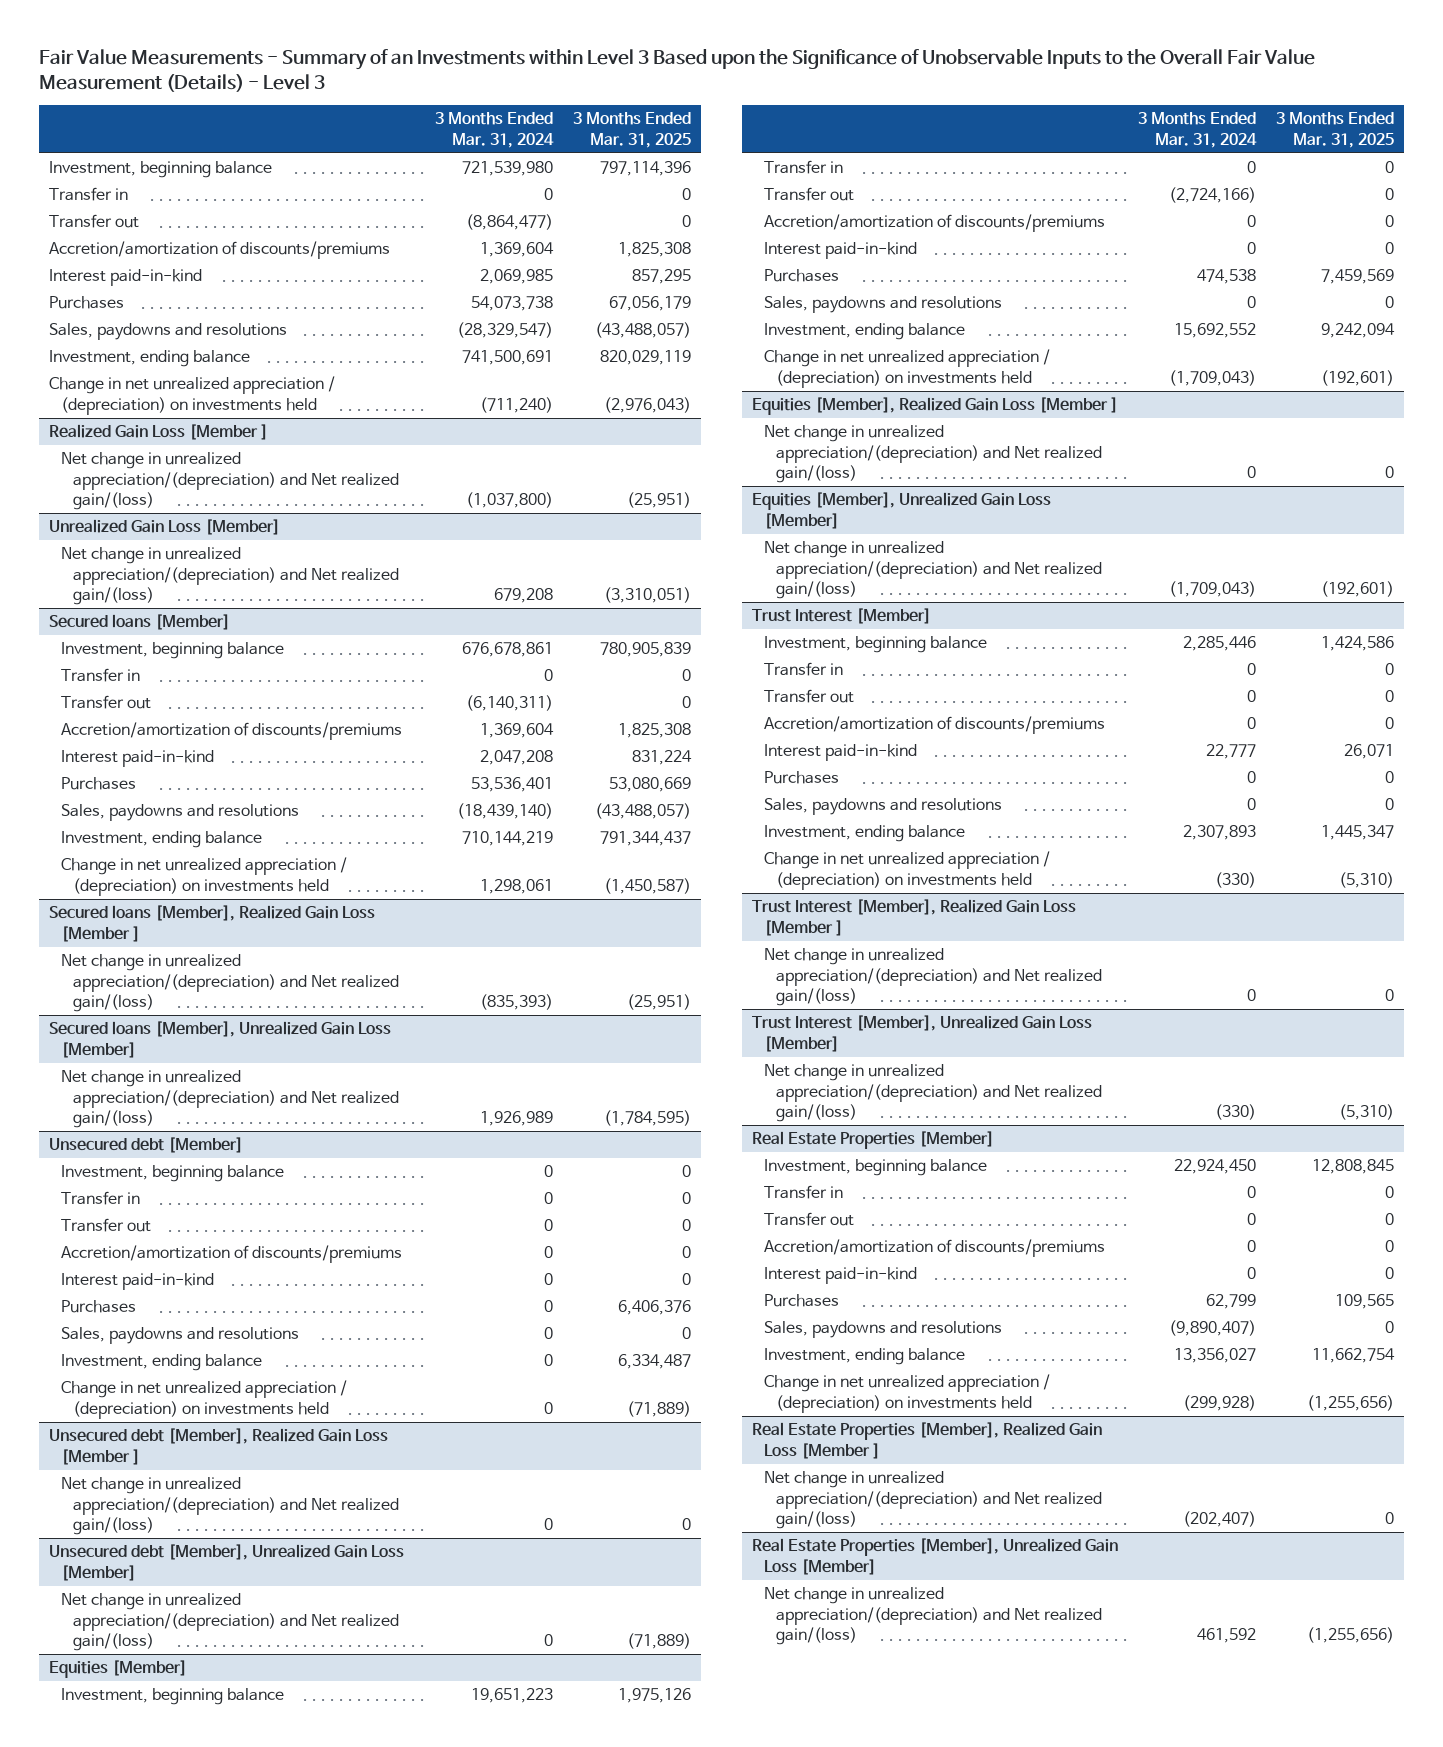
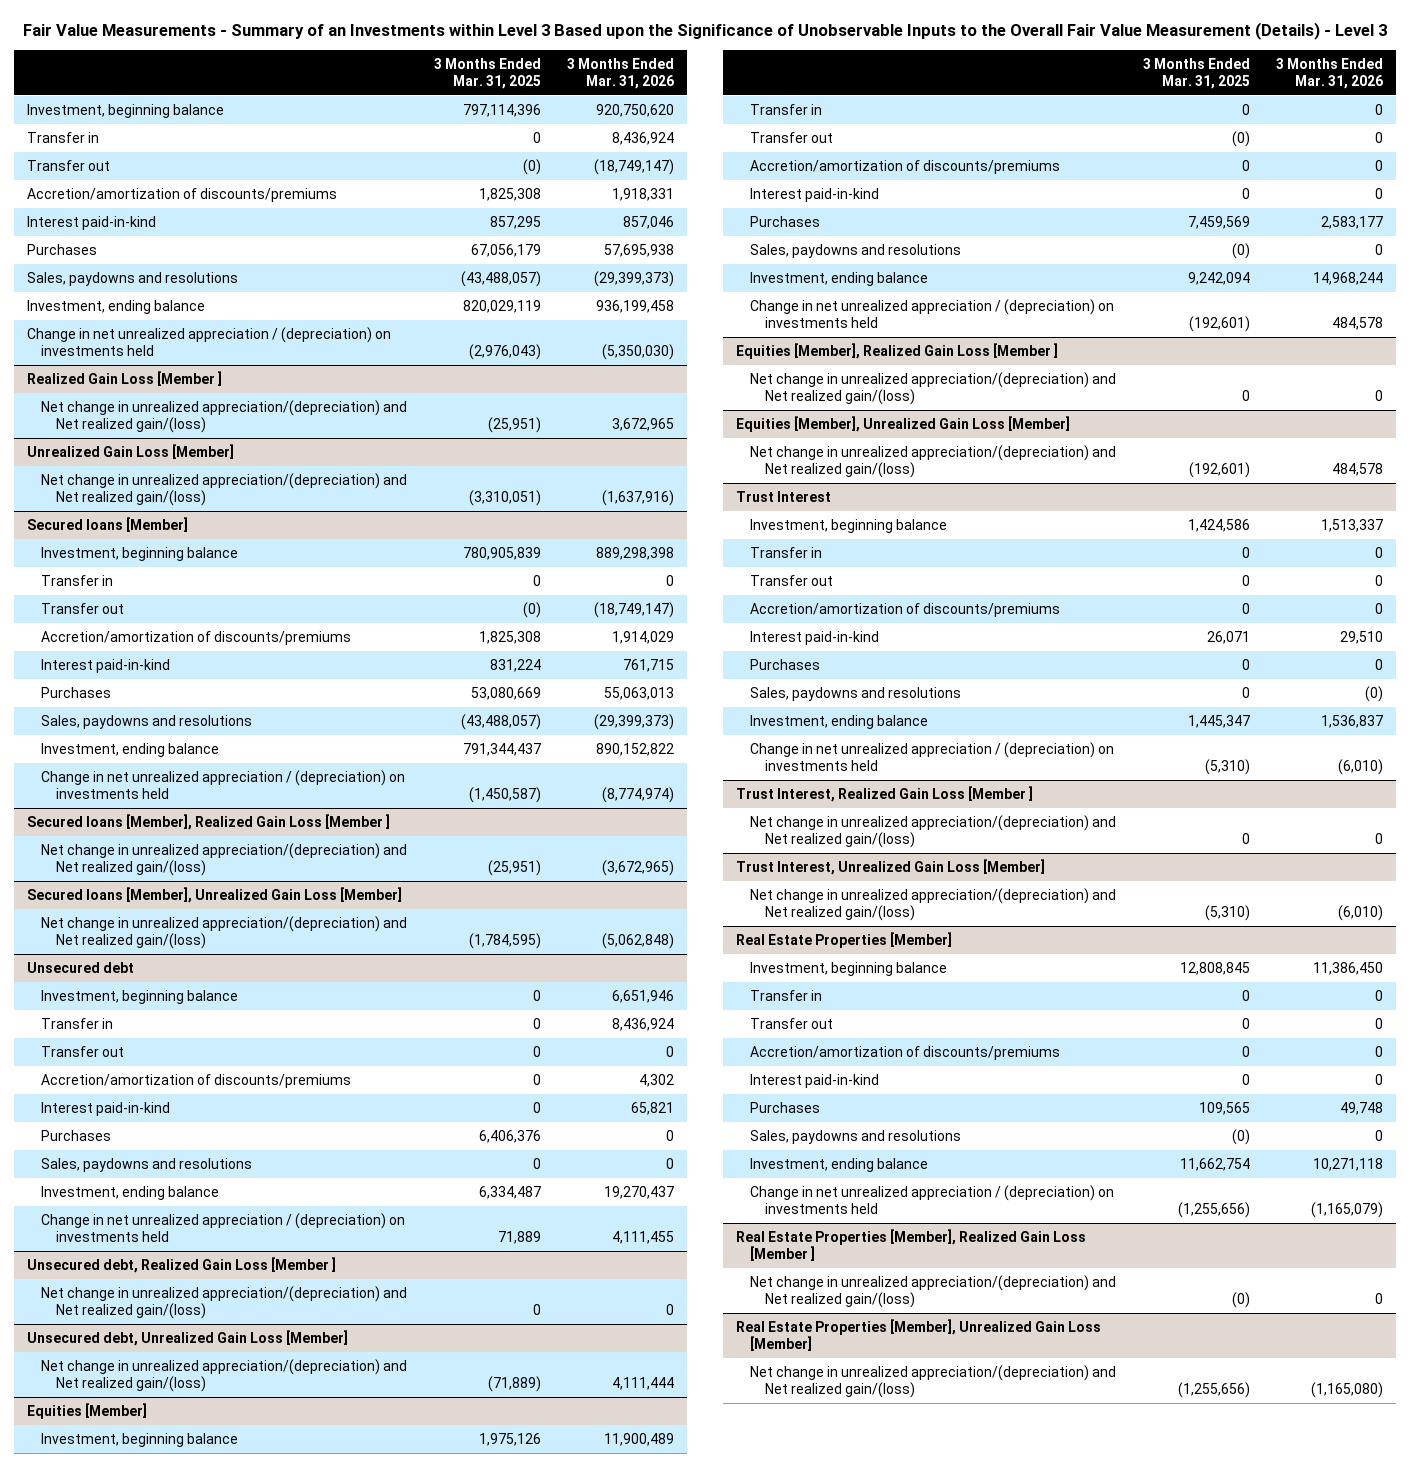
[435,112,555,148] 3 Months Ended Mar. 31, 2024 -> none
none -> [566,57,674,89] 3 Months Ended Mar. 31, 2026
[682,215,692,228] 0 -> [522,158,541,175] (0)
[682,696,692,709] 0 -> [522,601,541,618] (0)
[49,1137,244,1154] Unsecured debt [Member] -> [26,961,134,973] Unsecured debt
[627,1400,692,1417] (71,889) -> [497,1230,541,1244] 71,889
[49,1428,389,1465] Unsecured debt [Member], Realized Gain Loss [Member ] -> [26,1256,336,1273] Unsecured debt, Realized Gain Loss [Member ]
[49,1544,405,1581] Unsecured debt [Member], Unrealized Gain Loss [Member] -> [26,1329,348,1346] Unsecured debt, Unrealized Gain Loss [Member]
[1384,188,1394,201] 0 -> [1231,130,1250,147] (0)
[1384,296,1394,309] 0 -> [1231,242,1250,259] (0)
[751,608,931,625] Trust Interest [Member] -> [735,490,831,502] Trust Interest
[751,899,1076,936] Trust Interest [Member], Realized Gain Loss [Member ] -> [735,785,1033,802] Trust Interest, Realized Gain Loss [Member ]
[751,1015,1092,1052] Trust Interest [Member], Unrealized Gain Loss [Member] -> [735,858,1045,875] Trust Interest, Unrealized Gain Loss [Member]
[1384,1321,1394,1334] 0 -> [1231,1128,1250,1145] (0)
[1384,1512,1394,1525] 0 -> [1231,1291,1250,1308] (0)

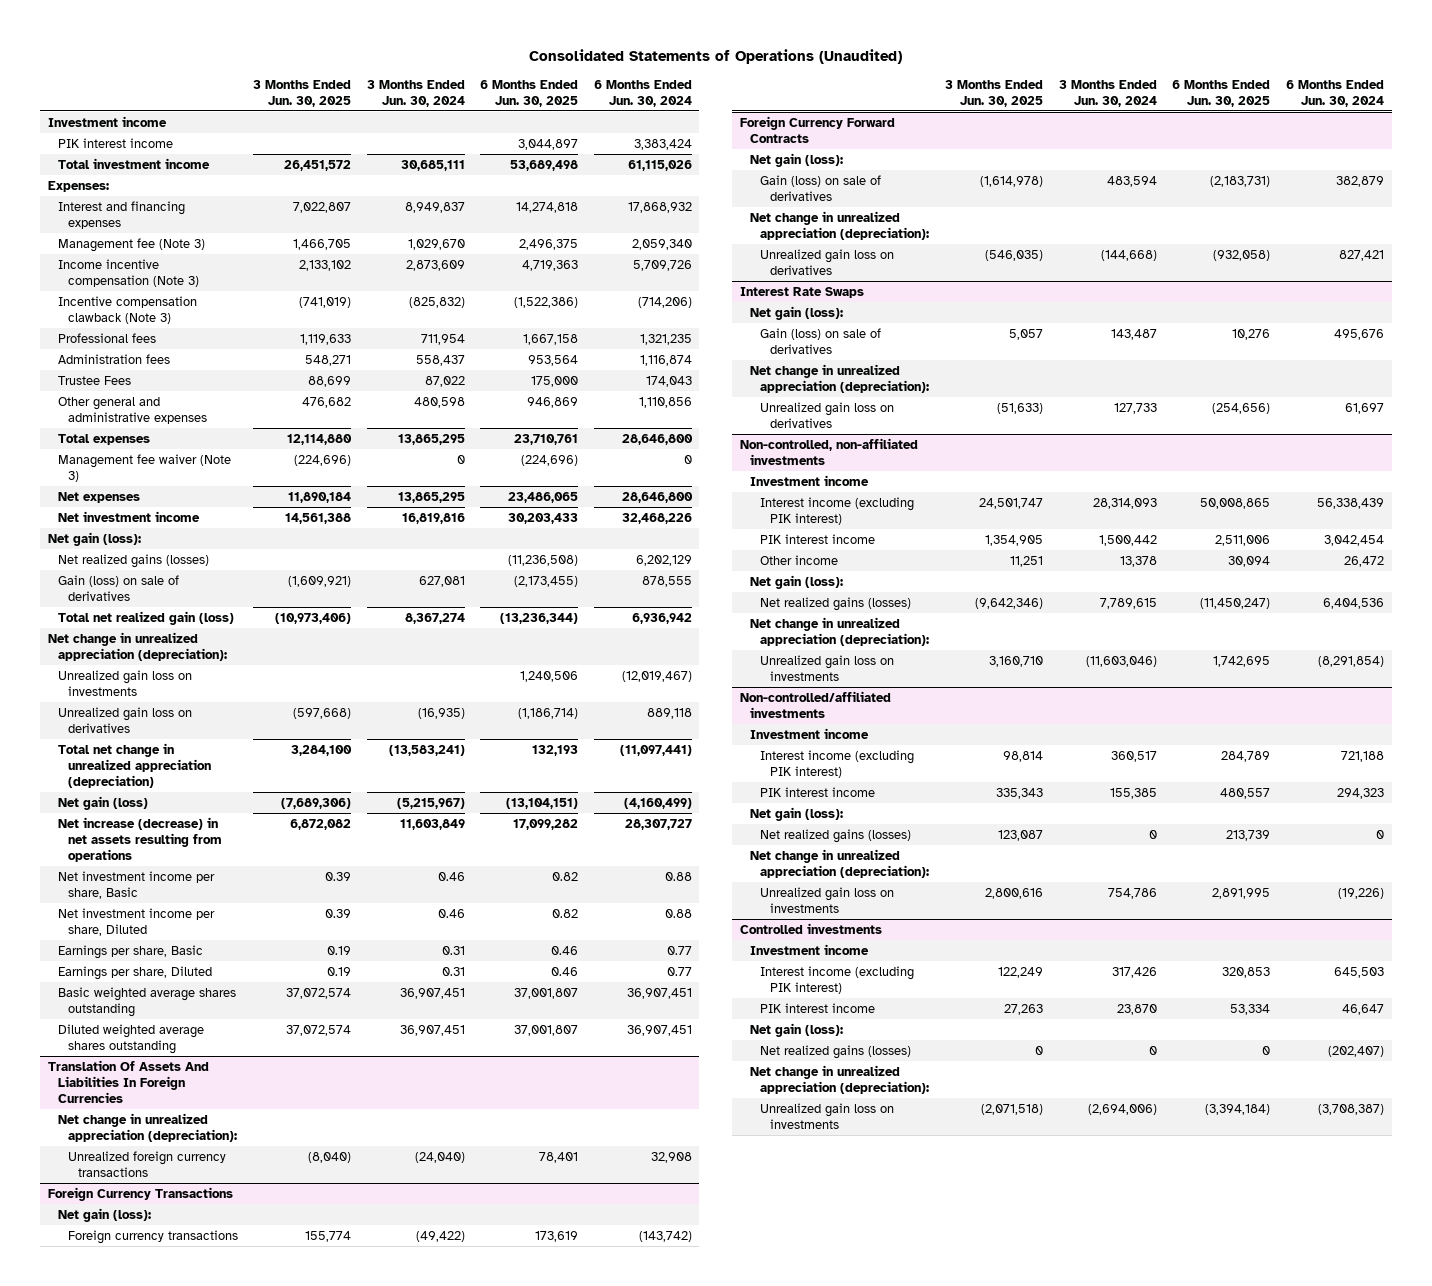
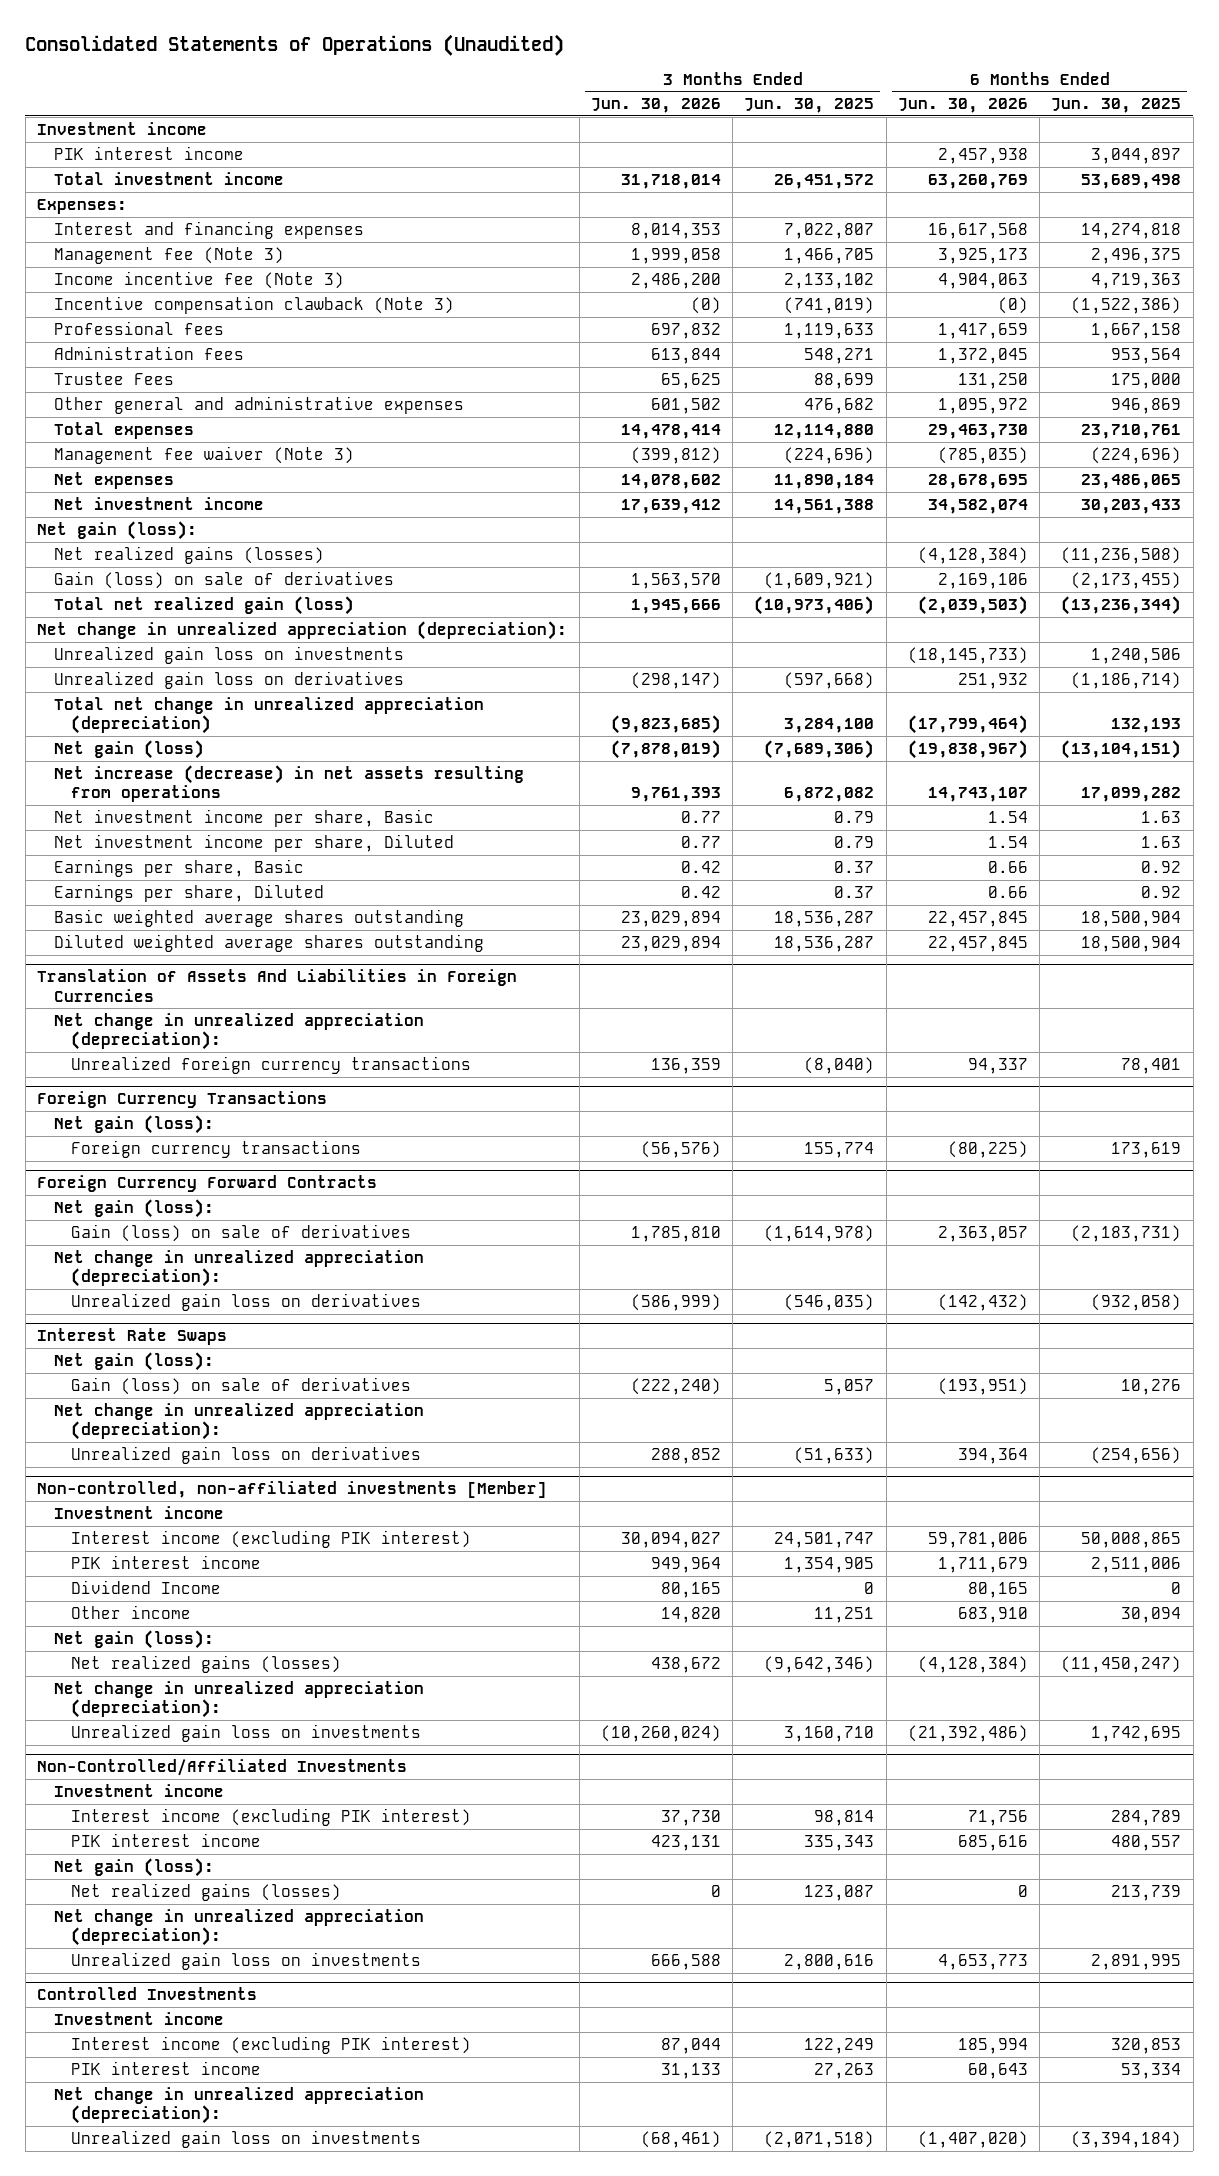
[366,79,465,107] 3 Months Ended Jun. 30, 2024 -> none
[593,79,692,107] 6 Months Ended Jun. 30, 2024 -> none
none -> [590,98,721,114] Jun. 30, 2026
none -> [897,98,1028,114] Jun. 30, 2026
[57,259,199,288] Income incentive compensation (Note 3) -> [54,270,345,289] Income incentive fee (Note 3)
[325,872,352,882] 0.39 -> [834,810,875,823] 0.79
[552,872,579,882] 0.82 -> [1141,810,1182,823] 1.63
[325,909,352,919] 0.39 -> [834,835,875,848] 0.79
[552,909,579,919] 0.82 -> [1141,835,1182,848] 1.63
[327,946,352,956] 0.19 -> [834,860,875,873] 0.37
[551,946,579,956] 0.46 -> [1141,860,1182,873] 0.92
[327,967,352,977] 0.19 -> [834,885,875,898] 0.37
[551,967,579,977] 0.46 -> [1141,885,1182,898] 0.92
[286,988,352,1000] 37,072,574 -> [774,910,875,927] 18,536,287
[514,988,579,1000] 37,001,807 -> [1081,910,1182,927] 18,500,904
[286,1025,352,1037] 37,072,574 -> [774,935,875,952] 18,536,287
[514,1025,579,1037] 37,001,807 -> [1081,935,1182,952] 18,500,904
[47,1060,209,1104] Translation Of Assets And Liabilities In Foreign Currencies -> [37,969,518,1002] Translation of Assets And Liabilities in Foreign Currencies
[740,438,919,466] Non-controlled, non-affiliated investments -> [37,1481,548,1499] Non-controlled, non-affiliated investments [Member]
none -> [70,1579,221,1594] Dividend Income
[740,691,892,719] Non-controlled/affiliated investments -> [37,1759,408,1777] Non-Controlled/Affiliated Investments
[740,923,883,935] Controlled investments -> [37,1987,258,2001] Controlled Investments
[750,1023,844,1038] Net gain (loss): -> none
[760,1045,912,1060] Net realized gains (losses) -> none

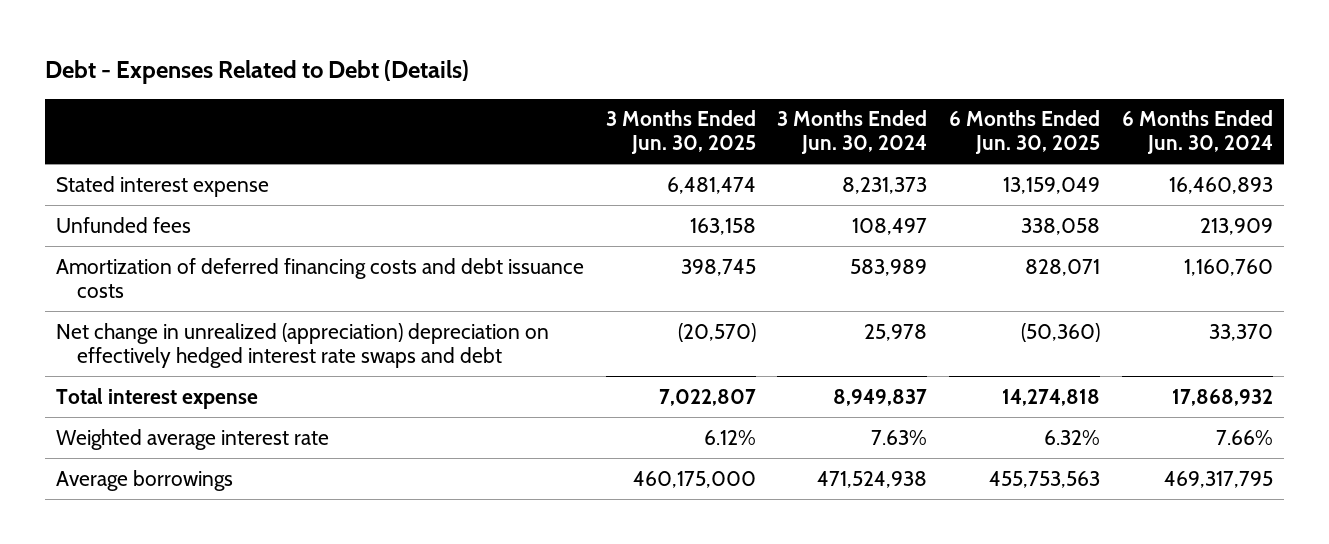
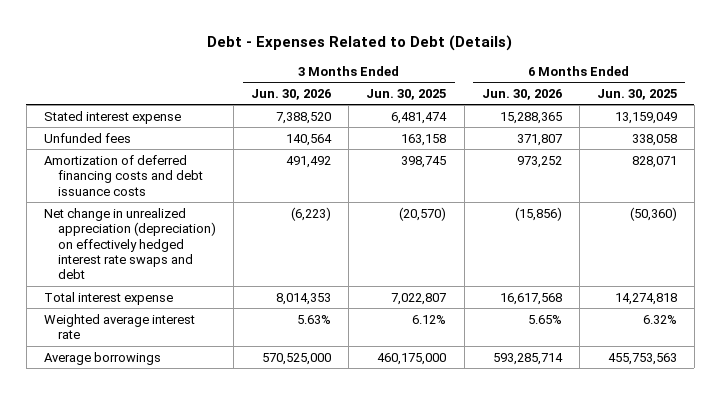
[777,110,928,155] 3 Months Ended Jun. 30, 2024 -> none
[1121,110,1273,155] 6 Months Ended Jun. 30, 2024 -> none
none -> [251,88,332,100] Jun. 30, 2026
none -> [481,88,562,100] Jun. 30, 2026
[56,322,550,368] Net change in unrealized (appreciation) depreciation on effectively hedged interest rate swaps and debt -> [43,207,217,280] Net change in unrealized appreciation (depreciation) on effectively hedged interest rate swaps and debt

